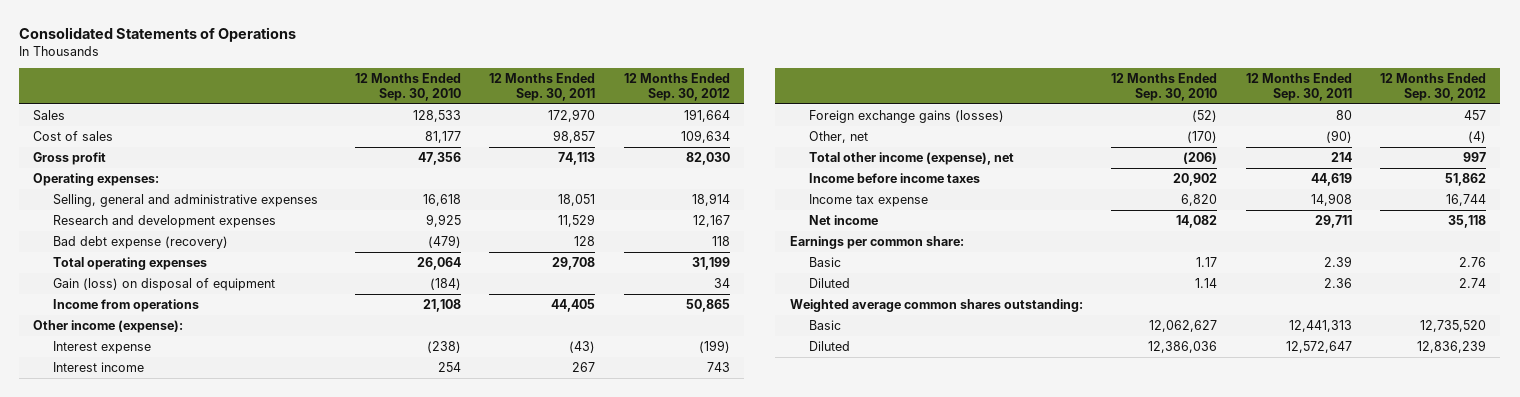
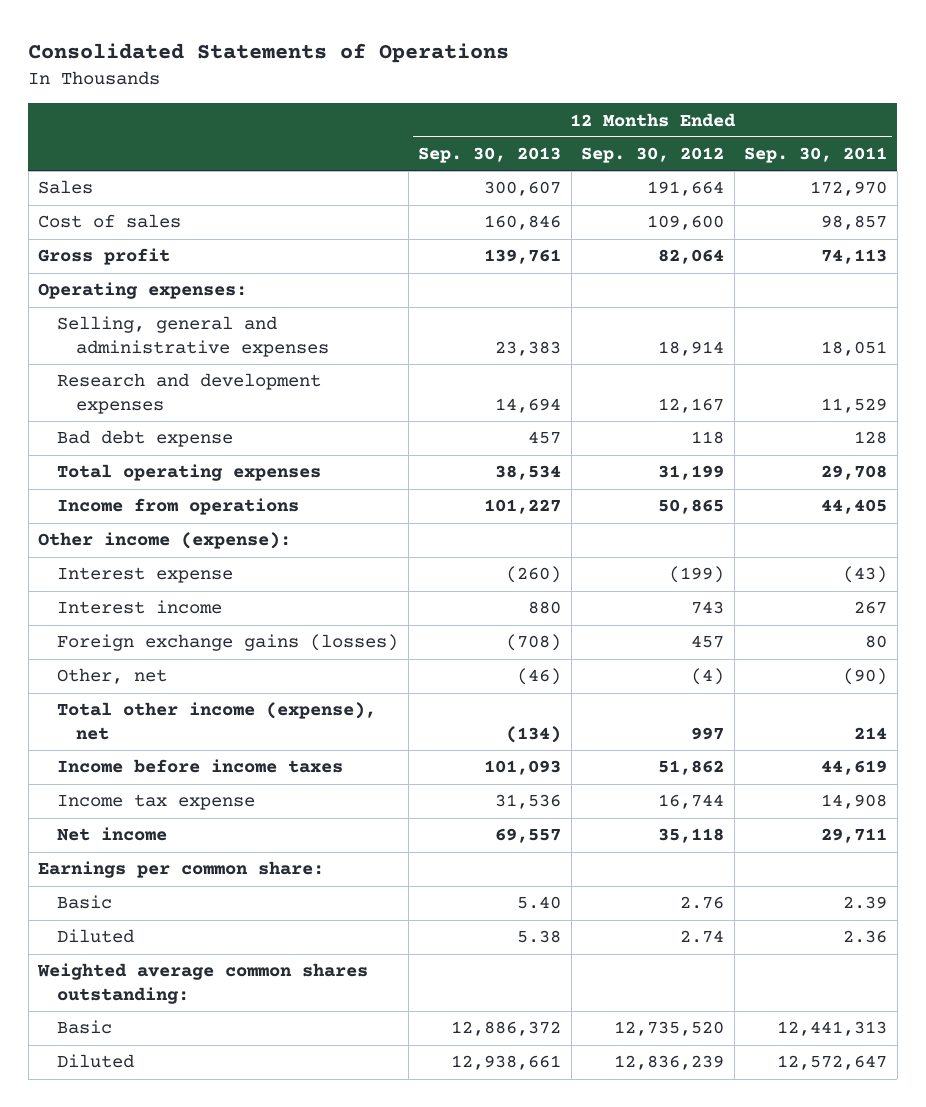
[354,73,461,101] 12 Months Ended Sep. 30, 2010 -> none
none -> [418,147,562,164] Sep. 30, 2013
[680,130,730,144] 109,634 -> [647,215,725,231] 109,600
[685,152,730,166] 82,030 -> [658,249,725,265] 82,064
[52,236,228,250] Bad debt expense (recovery) -> [57,430,234,448] Bad debt expense
[52,278,275,292] Gain (loss) on disposal of equipment -> none

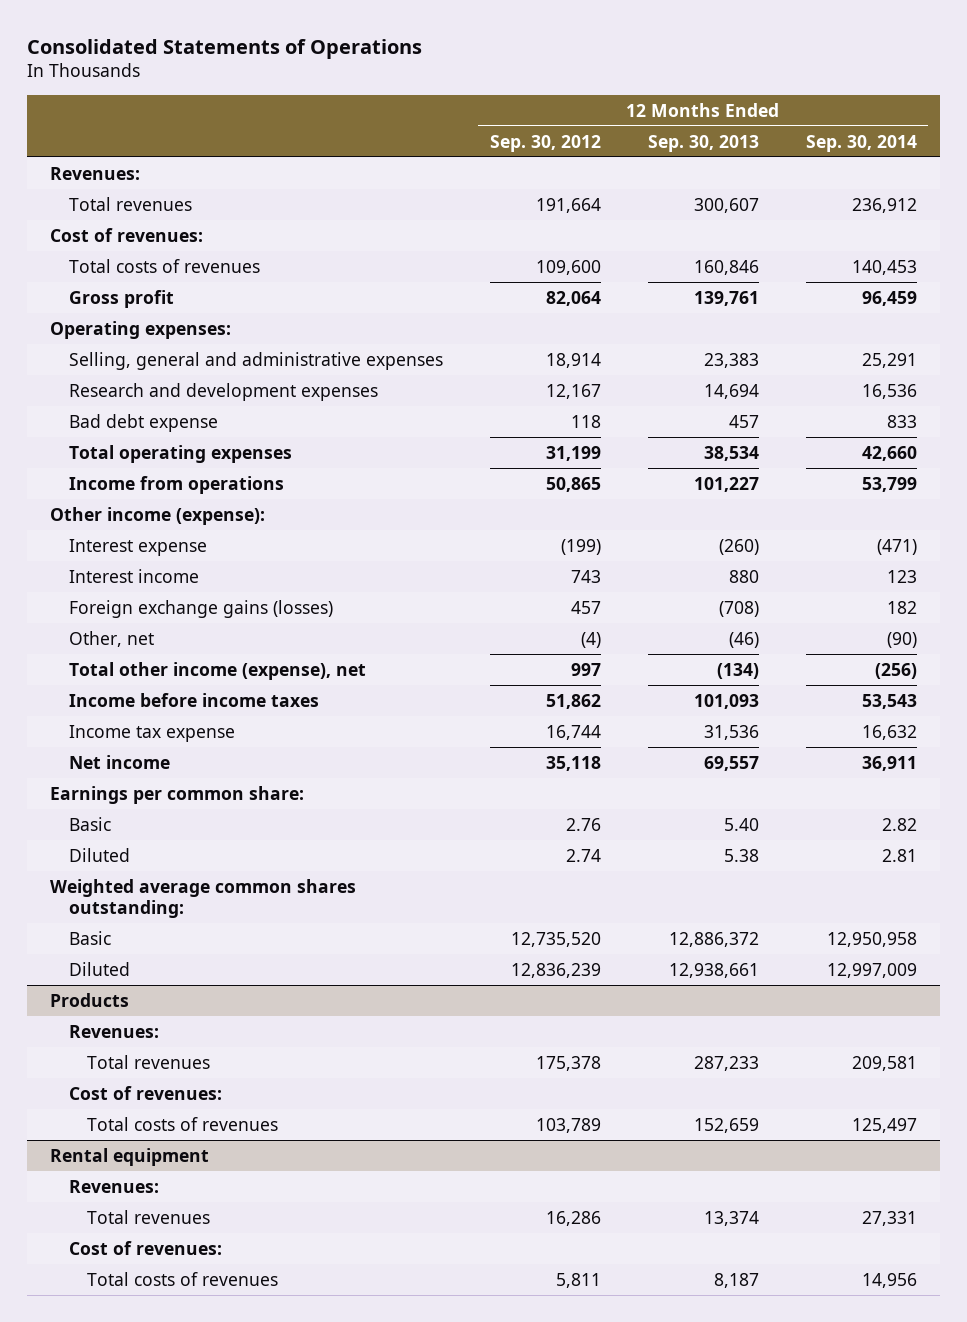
[744,147,888,164] Sep. 30, 2011 -> none
none -> [805,134,917,152] Sep. 30, 2014
none -> [50,166,141,180] Revenues:
[38,180,94,195] Sales -> [68,196,192,211] Total revenues
none -> [50,227,204,242] Cost of revenues:
[38,214,182,229] Cost of sales -> [68,258,260,273] Total costs of revenues
none -> [50,992,130,1007] Products
none -> [68,1024,159,1038] Revenues:
none -> [87,1054,211,1069] Total revenues
none -> [68,1085,222,1100] Cost of revenues:
none -> [87,1116,279,1131] Total costs of revenues
none -> [50,1147,210,1166] Rental equipment
none -> [68,1179,159,1193] Revenues:
none -> [87,1209,211,1224] Total revenues
none -> [68,1240,222,1255] Cost of revenues:
none -> [87,1271,279,1286] Total costs of revenues

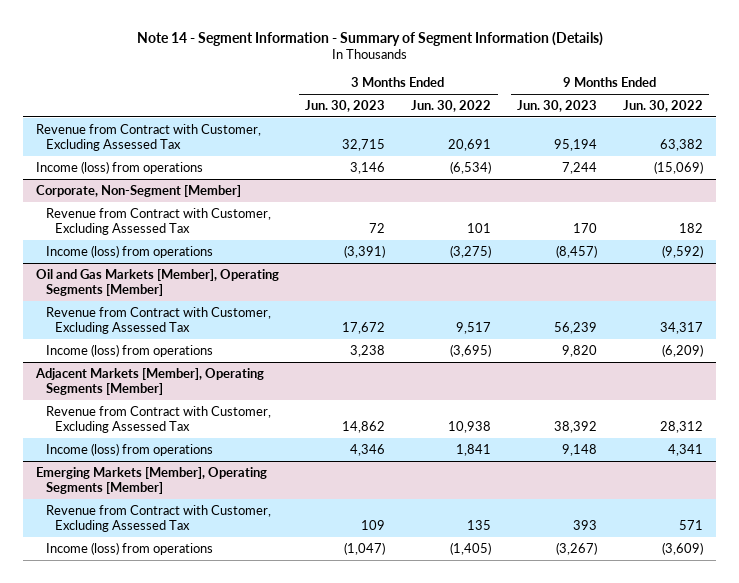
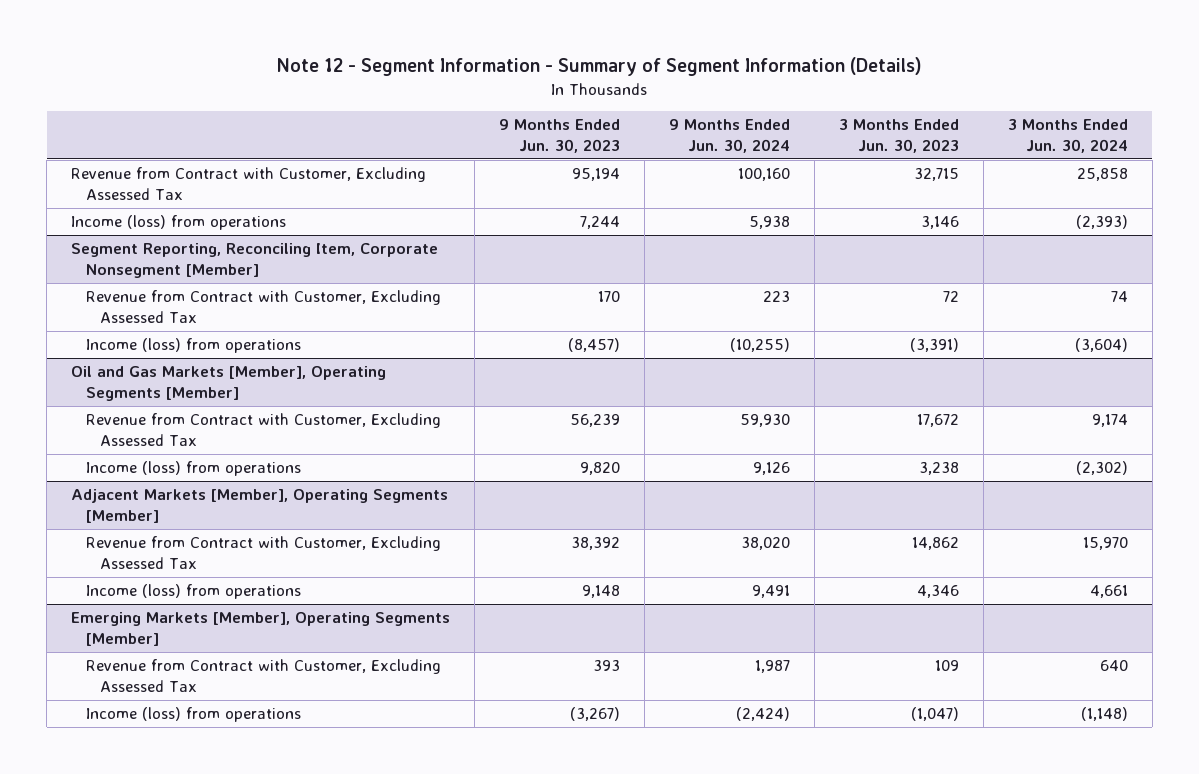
[136,31,603,46] Note 14 - Segment Information - Summary of Segment Information (Details) -> [276,57,923,77] Note 12 - Segment Information - Summary of Segment Information (Details)
[411,99,492,112] Jun. 30, 2022 -> none
[622,99,703,112] Jun. 30, 2022 -> none
none -> [668,119,790,153] 9 Months Ended Jun. 30, 2024
none -> [1007,119,1128,153] 3 Months Ended Jun. 30, 2024
[36,184,242,197] Corporate, Non-Segment [Member] -> [71,243,439,278] Segment Reporting, Reconciling Item, Corporate Nonsegment [Member]

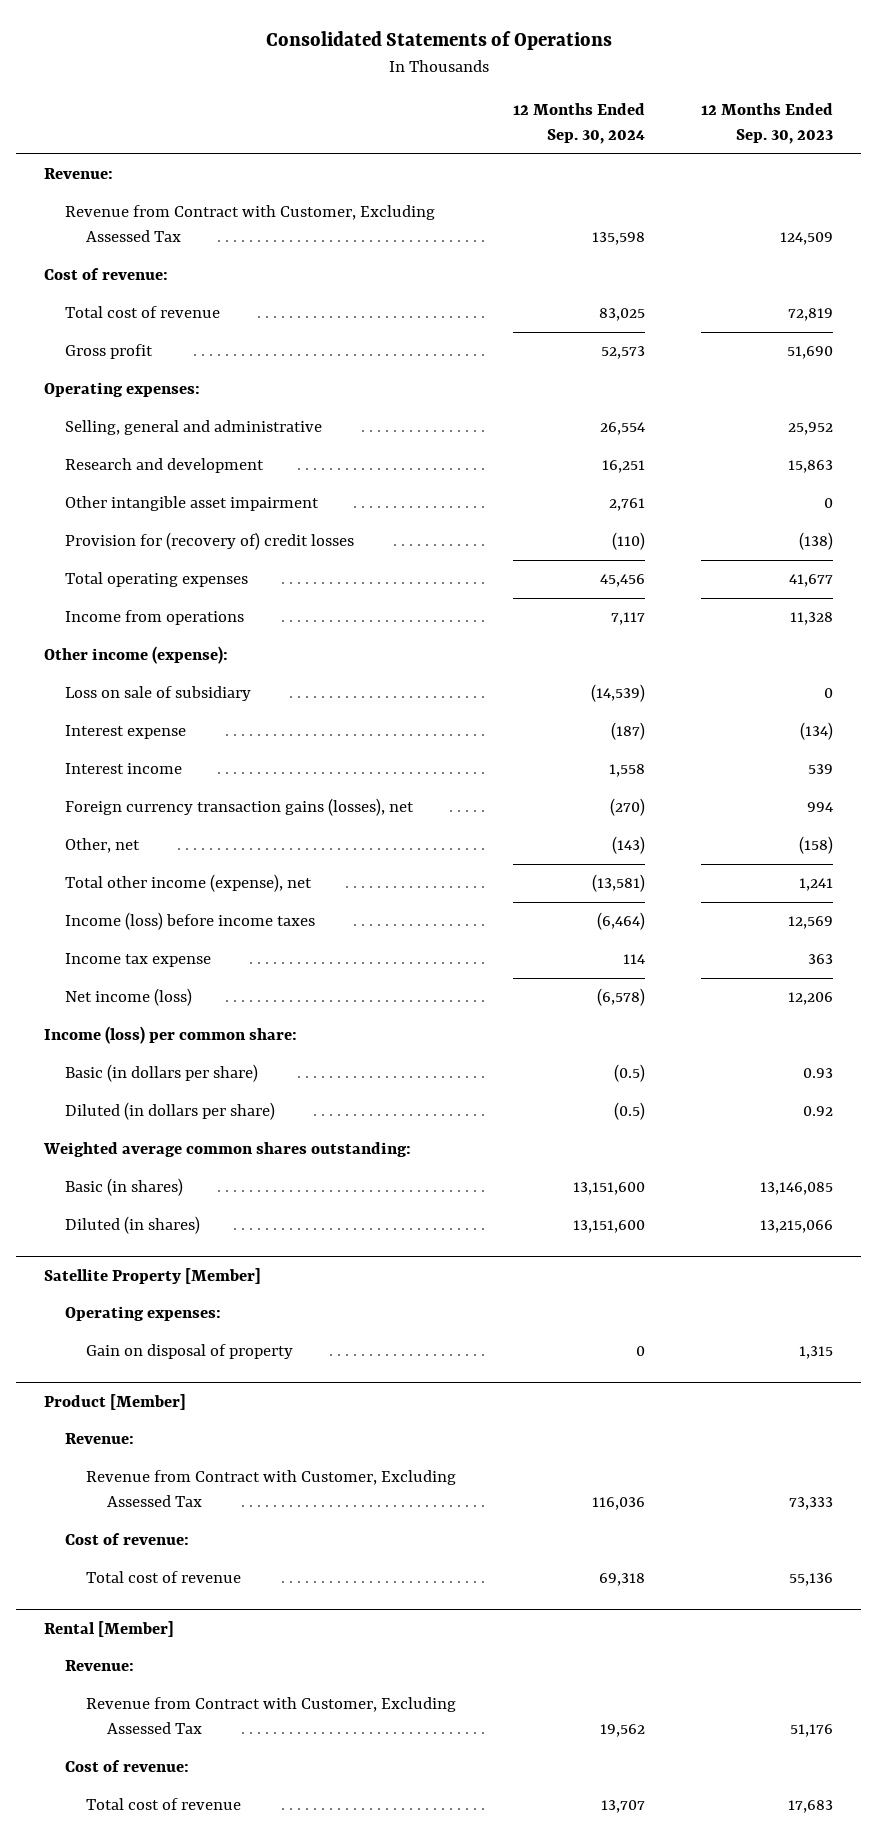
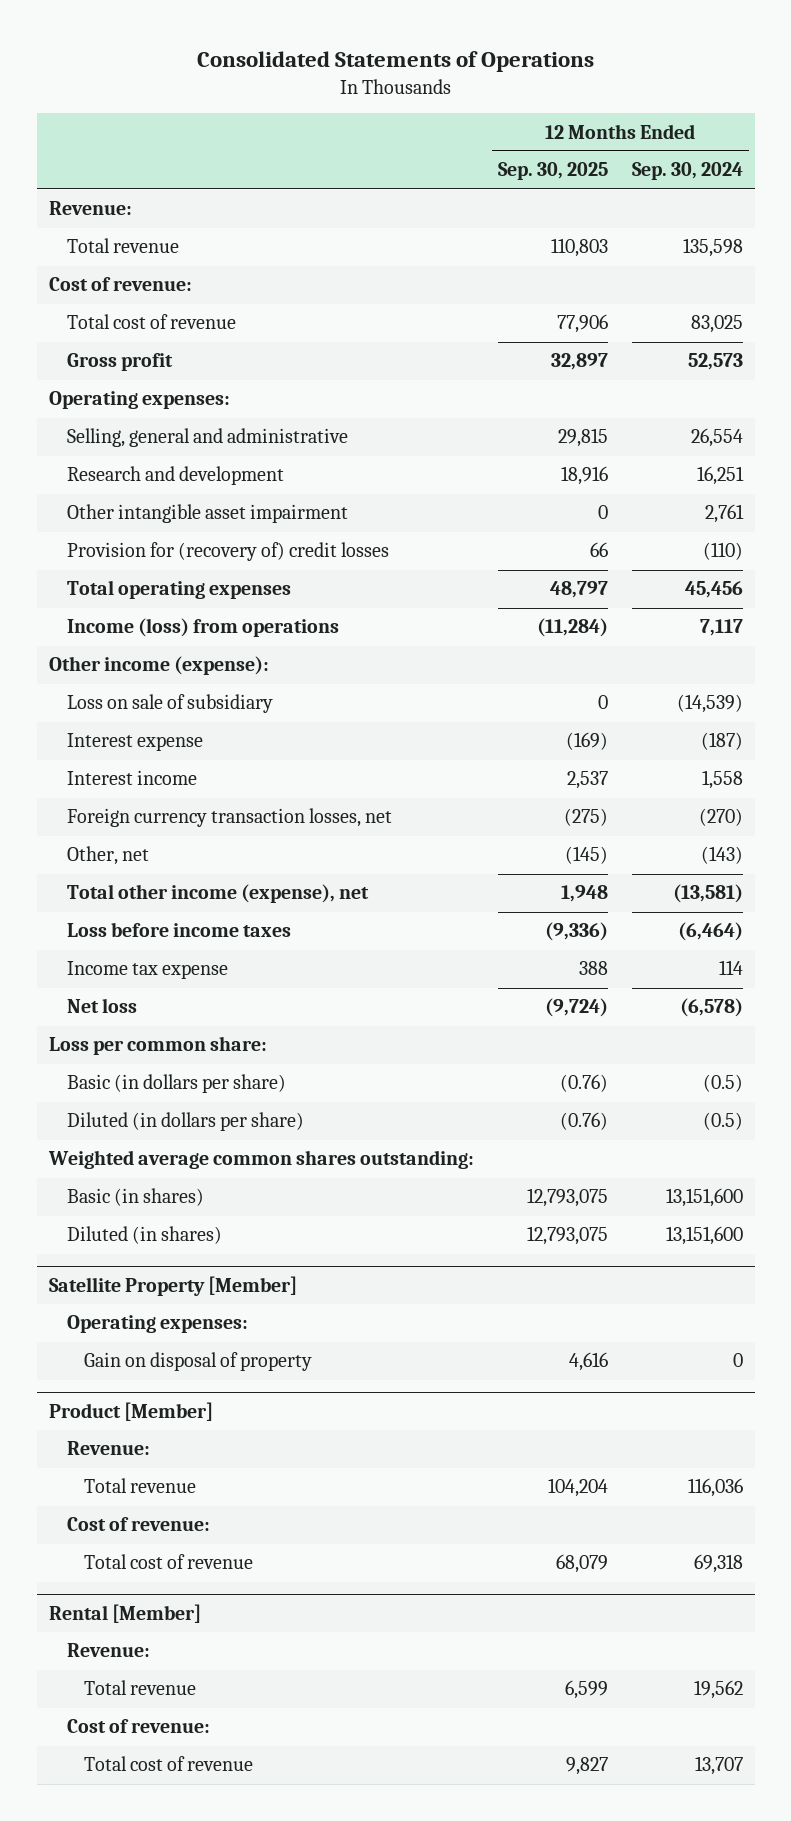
[701,103,834,145] 12 Months Ended Sep. 30, 2023 -> none
none -> [497,162,608,181] Sep. 30, 2025
[65,205,436,243] Revenue from Contract with Customer, Excluding Assessed Tax -> [66,238,179,254] Total revenue
[65,610,245,626] Income from operations -> [66,618,339,638] Income (loss) from operations
[65,798,415,817] Foreign currency transaction gains (losses), net -> [66,808,392,828] Foreign currency transaction losses, net
[65,912,316,931] Income (loss) before income taxes -> [66,922,291,938] Loss before income taxes
[65,988,193,1007] Net income (loss) -> [66,998,137,1014] Net loss
[44,1026,298,1045] Income (loss) per common share: -> [48,1036,267,1056] Loss per common share:
[86,1470,457,1508] Revenue from Contract with Customer, Excluding Assessed Tax -> [84,1478,197,1494] Total revenue
[86,1697,457,1735] Revenue from Contract with Customer, Excluding Assessed Tax -> [84,1680,197,1696] Total revenue

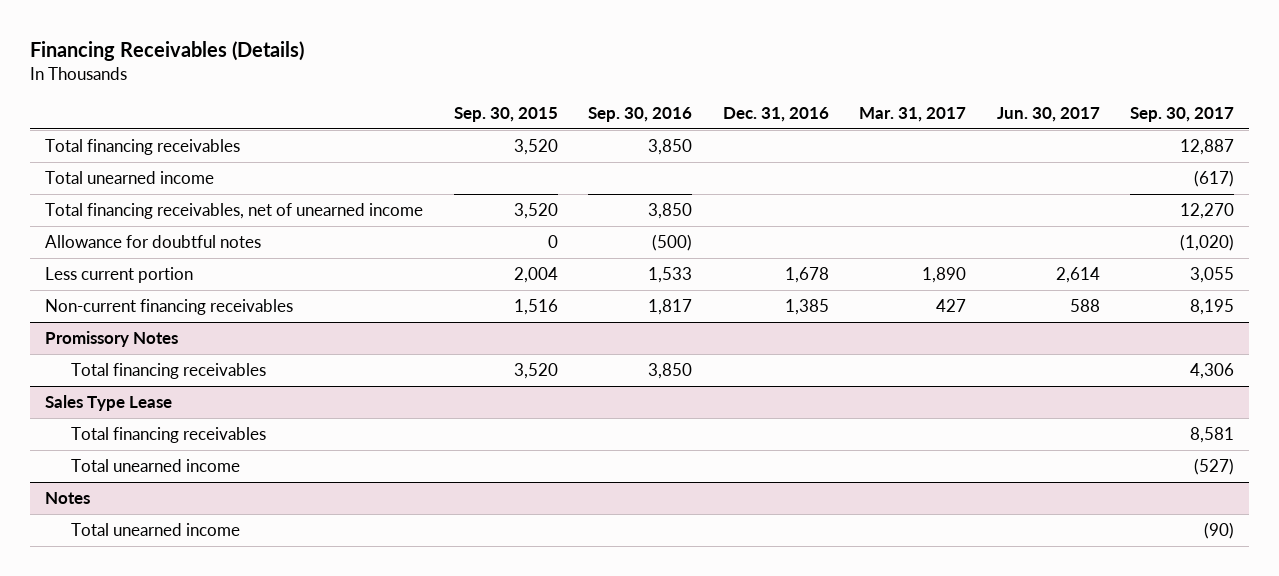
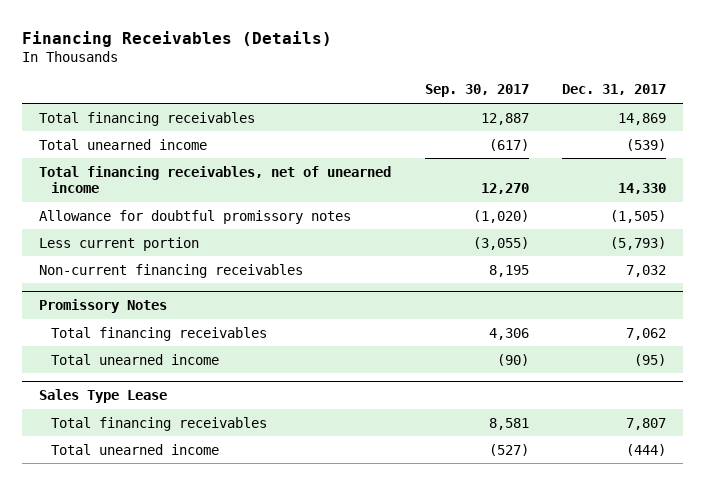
[453,107,558,123] Sep. 30, 2015 -> none
[588,107,693,123] Sep. 30, 2016 -> none
[722,107,829,123] Dec. 31, 2016 -> none
[859,107,967,123] Mar. 31, 2017 -> none
[996,107,1100,123] Jun. 30, 2017 -> none
none -> [561,84,666,96] Dec. 31, 2017
[45,235,262,249] Allowance for doubtful notes -> [39,209,352,224] Allowance for doubtful promissory notes
[1190,267,1235,284] 3,055 -> [472,236,529,250] (3,055)
none -> [50,353,219,365] Total unearned income
[45,492,91,505] Notes -> none
[70,523,240,537] Total unearned income -> none

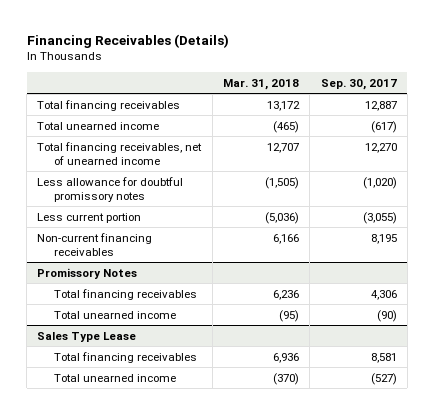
[561,84,666,96] Dec. 31, 2017 -> none
none -> [223,78,300,90] Mar. 31, 2018
[39,209,352,224] Allowance for doubtful promissory notes -> [37,176,184,202] Less allowance for doubtful promissory notes

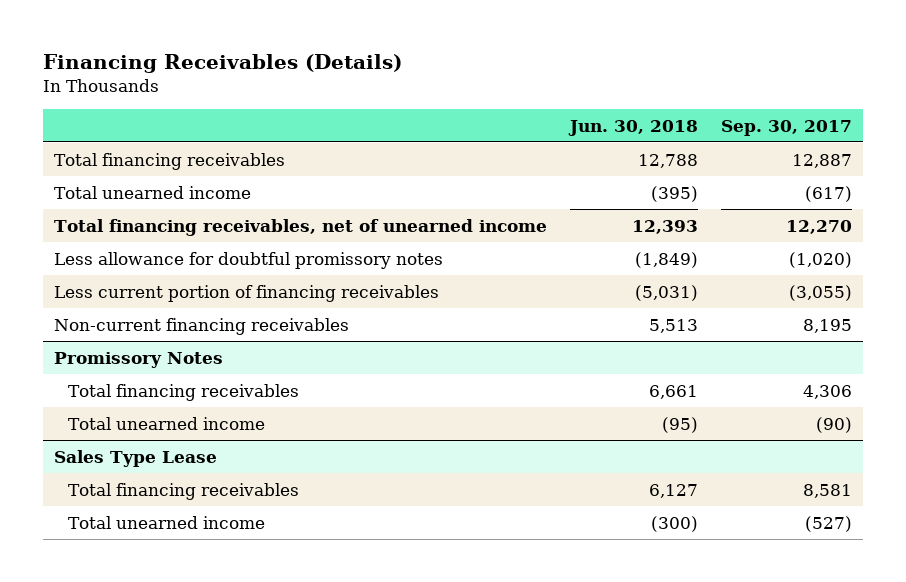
[223,78,300,90] Mar. 31, 2018 -> none
none -> [567,119,698,136] Jun. 30, 2018
[37,212,142,223] Less current portion -> [54,284,440,302] Less current portion of financing receivables

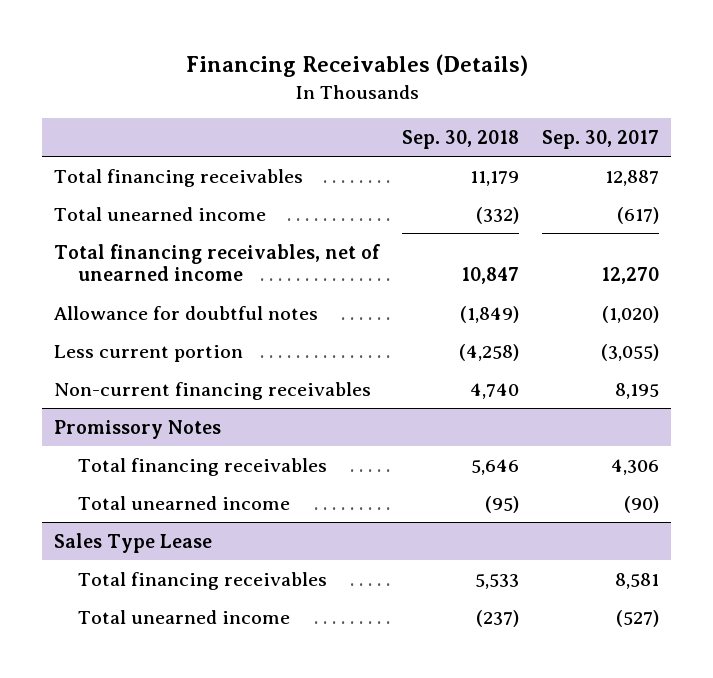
[567,119,698,136] Jun. 30, 2018 -> none
none -> [402,129,520,149] Sep. 30, 2018
[54,251,444,269] Less allowance for doubtful promissory notes -> [53,305,318,320] Allowance for doubtful notes
[54,284,440,302] Less current portion of financing receivables -> [53,344,243,362] Less current portion

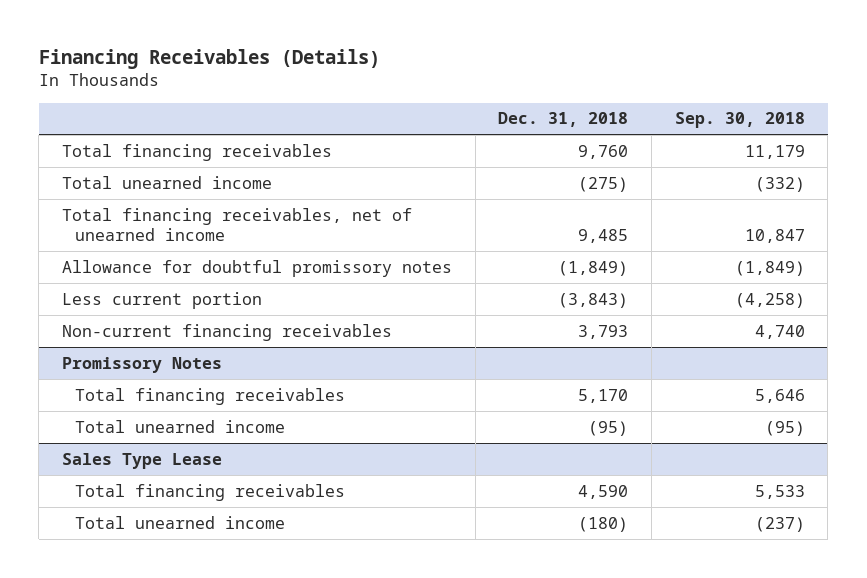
[542,129,660,149] Sep. 30, 2017 -> none
none -> [498,112,629,128] Dec. 31, 2018
[53,305,318,320] Allowance for doubtful notes -> [61,259,452,277] Allowance for doubtful promissory notes

